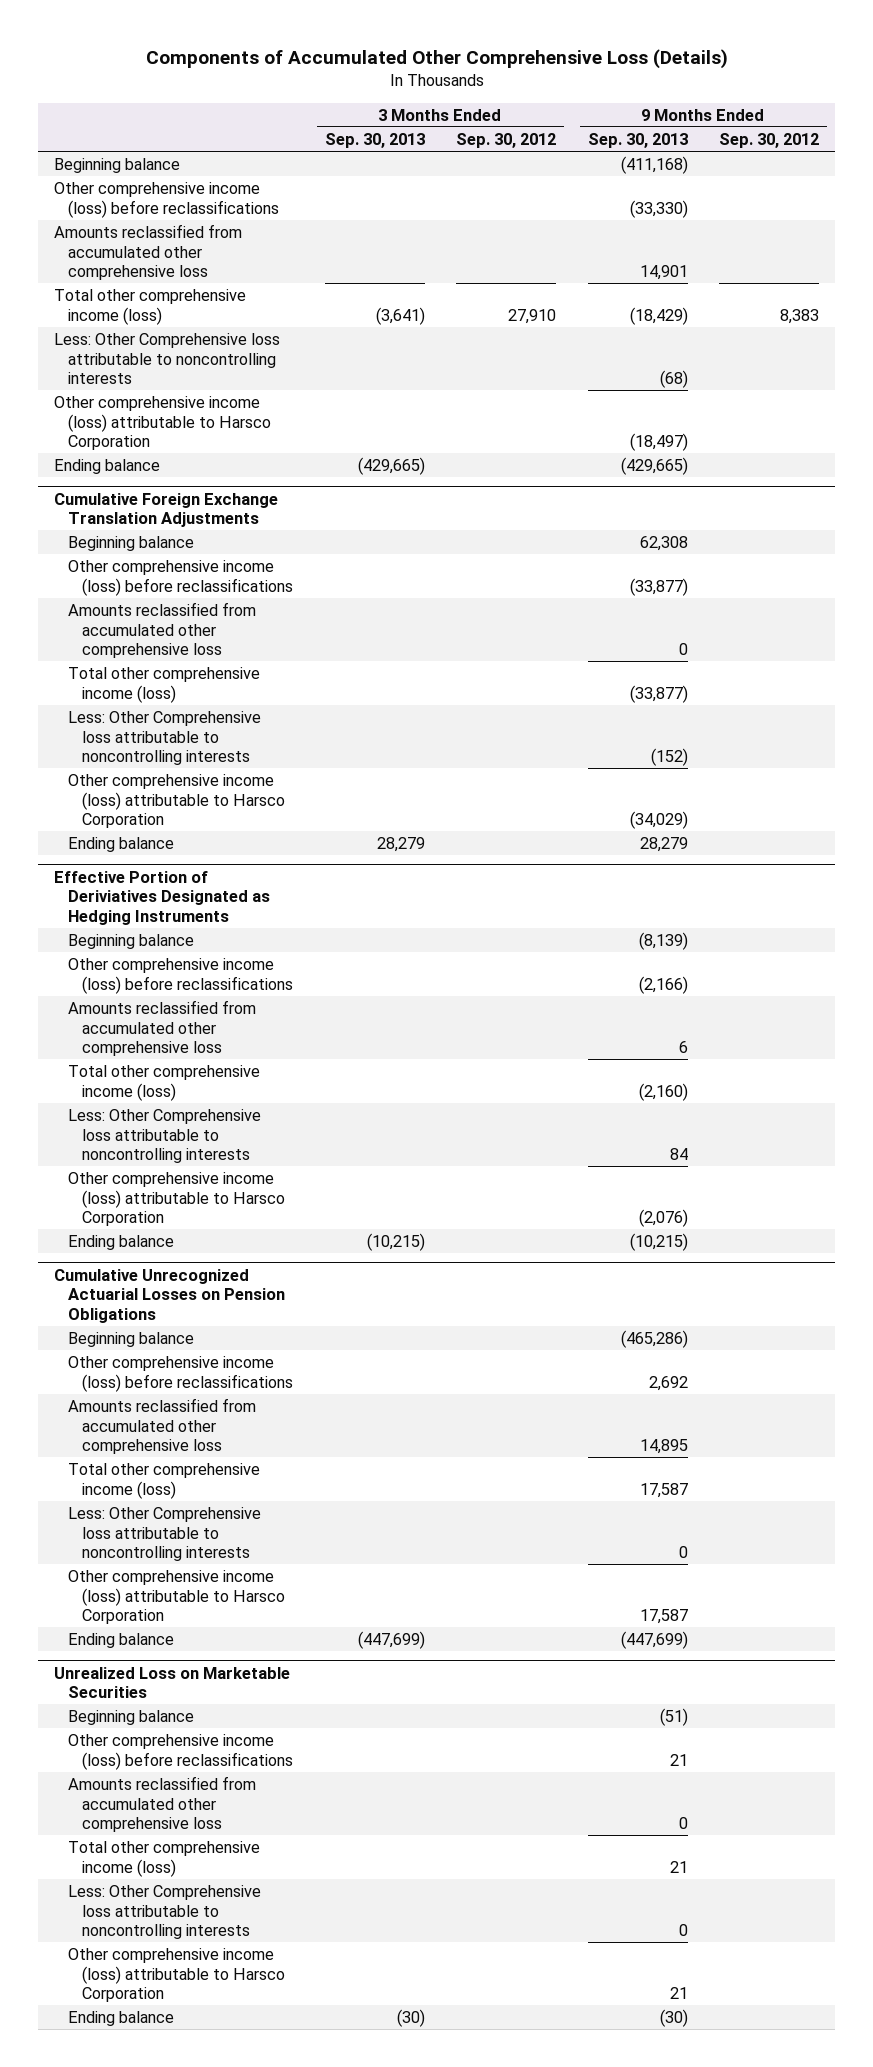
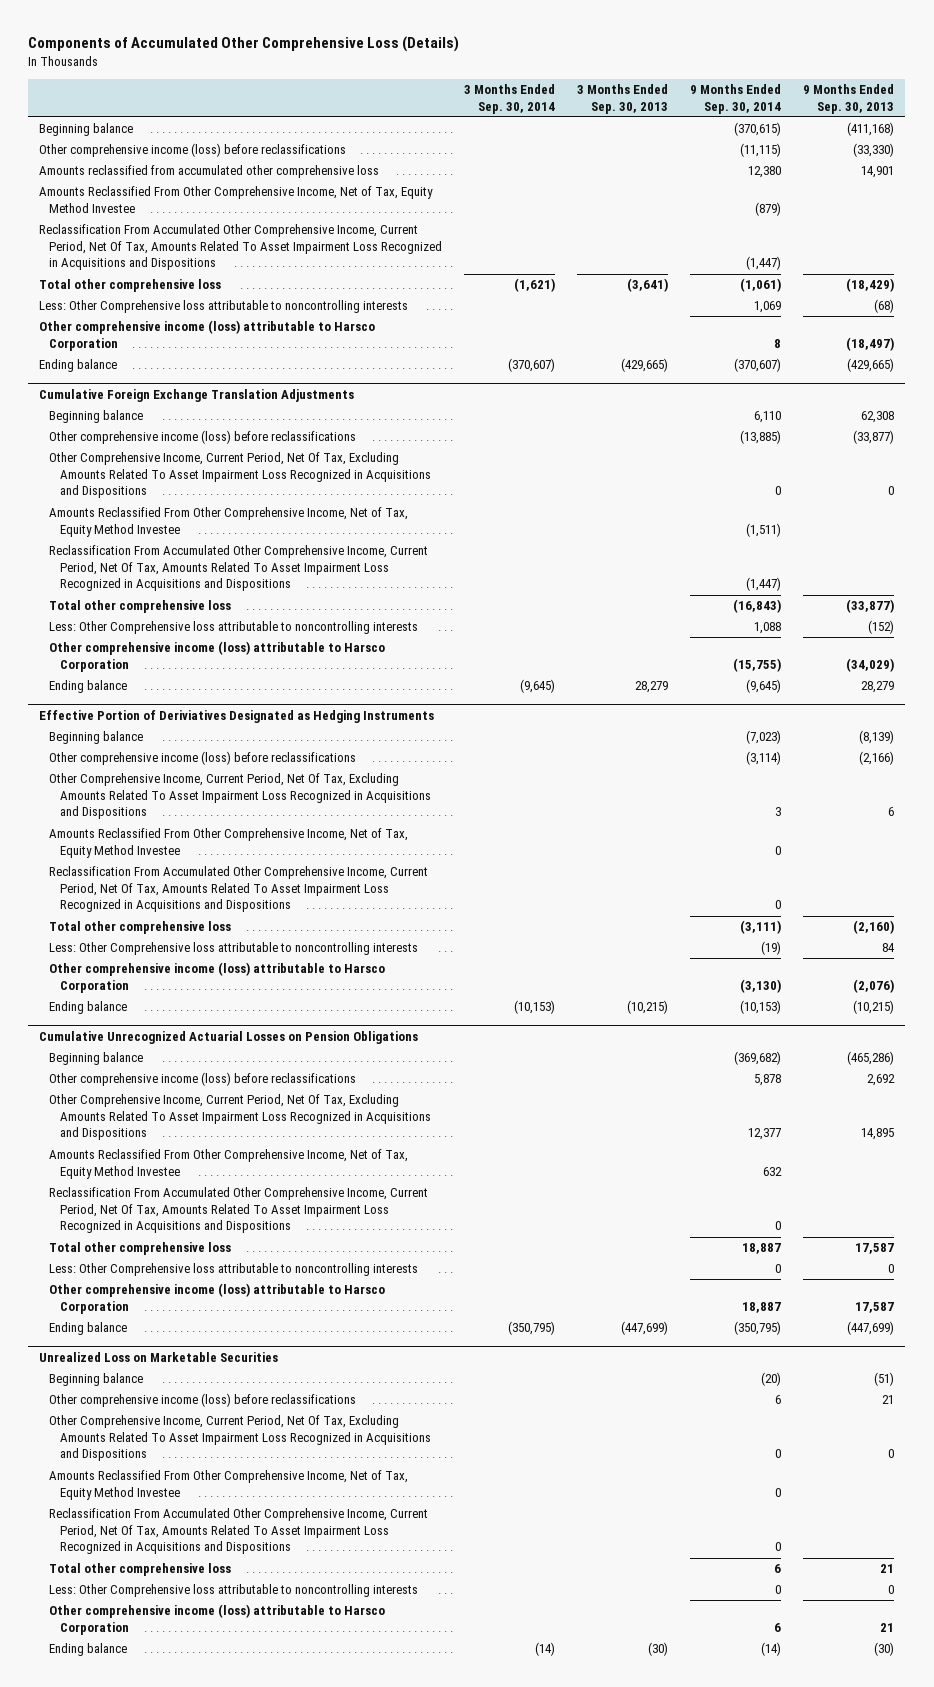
[456,132,557,148] Sep. 30, 2012 -> none
[719,132,820,148] Sep. 30, 2012 -> none
none -> [464,84,556,114] 3 Months Ended Sep. 30, 2014
none -> [690,84,782,114] 9 Months Ended Sep. 30, 2014
none -> [39,186,434,213] Amounts Reclassified From Other Comprehensive Income, Net of Tax, Equity Method Investee
none -> [39,224,443,271] Reclassification From Accumulated Other Comprehensive Income, Current Period, Net Of Tax, Amounts Related To Asset Impairment Loss Recognized in Acquisitions and Dispositions
[53,288,246,325] Total other comprehensive income (loss) -> [39,279,222,293] Total other comprehensive loss
[67,601,256,659] Amounts reclassified from accumulated other comprehensive loss -> none
none -> [49,452,431,499] Other Comprehensive Income, Current Period, Net Of Tax, Excluding Amounts Related To Asset Impairment Loss Recognized in Acquisitions and Dispositions
none -> [49,507,409,537] Amounts Reclassified From Other Comprehensive Income, Net of Tax, Equity Method Investee
none -> [49,545,429,592] Reclassification From Accumulated Other Comprehensive Income, Current Period, Net Of Tax, Amounts Related To Asset Impairment Loss Recognized in Acquisitions and Dispositions
[67,666,260,703] Total other comprehensive income (loss) -> [49,600,232,614] Total other comprehensive loss
[67,999,256,1057] Amounts reclassified from accumulated other comprehensive loss -> none
none -> [49,773,431,820] Other Comprehensive Income, Current Period, Net Of Tax, Excluding Amounts Related To Asset Impairment Loss Recognized in Acquisitions and Dispositions
none -> [49,828,409,858] Amounts Reclassified From Other Comprehensive Income, Net of Tax, Equity Method Investee
none -> [49,866,429,913] Reclassification From Accumulated Other Comprehensive Income, Current Period, Net Of Tax, Amounts Related To Asset Impairment Loss Recognized in Acquisitions and Dispositions
[67,1064,260,1101] Total other comprehensive income (loss) -> [49,921,232,935] Total other comprehensive loss
[67,1397,256,1455] Amounts reclassified from accumulated other comprehensive loss -> [49,1094,431,1141] Other Comprehensive Income, Current Period, Net Of Tax, Excluding Amounts Related To Asset Impairment Loss Recognized in Acquisitions and Dispositions
none -> [49,1149,409,1179] Amounts Reclassified From Other Comprehensive Income, Net of Tax, Equity Method Investee
none -> [49,1187,429,1234] Reclassification From Accumulated Other Comprehensive Income, Current Period, Net Of Tax, Amounts Related To Asset Impairment Loss Recognized in Acquisitions and Dispositions
[67,1462,260,1499] Total other comprehensive income (loss) -> [49,1242,232,1256] Total other comprehensive loss
[67,1775,256,1833] Amounts reclassified from accumulated other comprehensive loss -> none
none -> [49,1415,431,1462] Other Comprehensive Income, Current Period, Net Of Tax, Excluding Amounts Related To Asset Impairment Loss Recognized in Acquisitions and Dispositions
none -> [49,1470,409,1500] Amounts Reclassified From Other Comprehensive Income, Net of Tax, Equity Method Investee
none -> [49,1508,429,1555] Reclassification From Accumulated Other Comprehensive Income, Current Period, Net Of Tax, Amounts Related To Asset Impairment Loss Recognized in Acquisitions and Dispositions
[67,1840,260,1877] Total other comprehensive income (loss) -> [49,1563,232,1577] Total other comprehensive loss

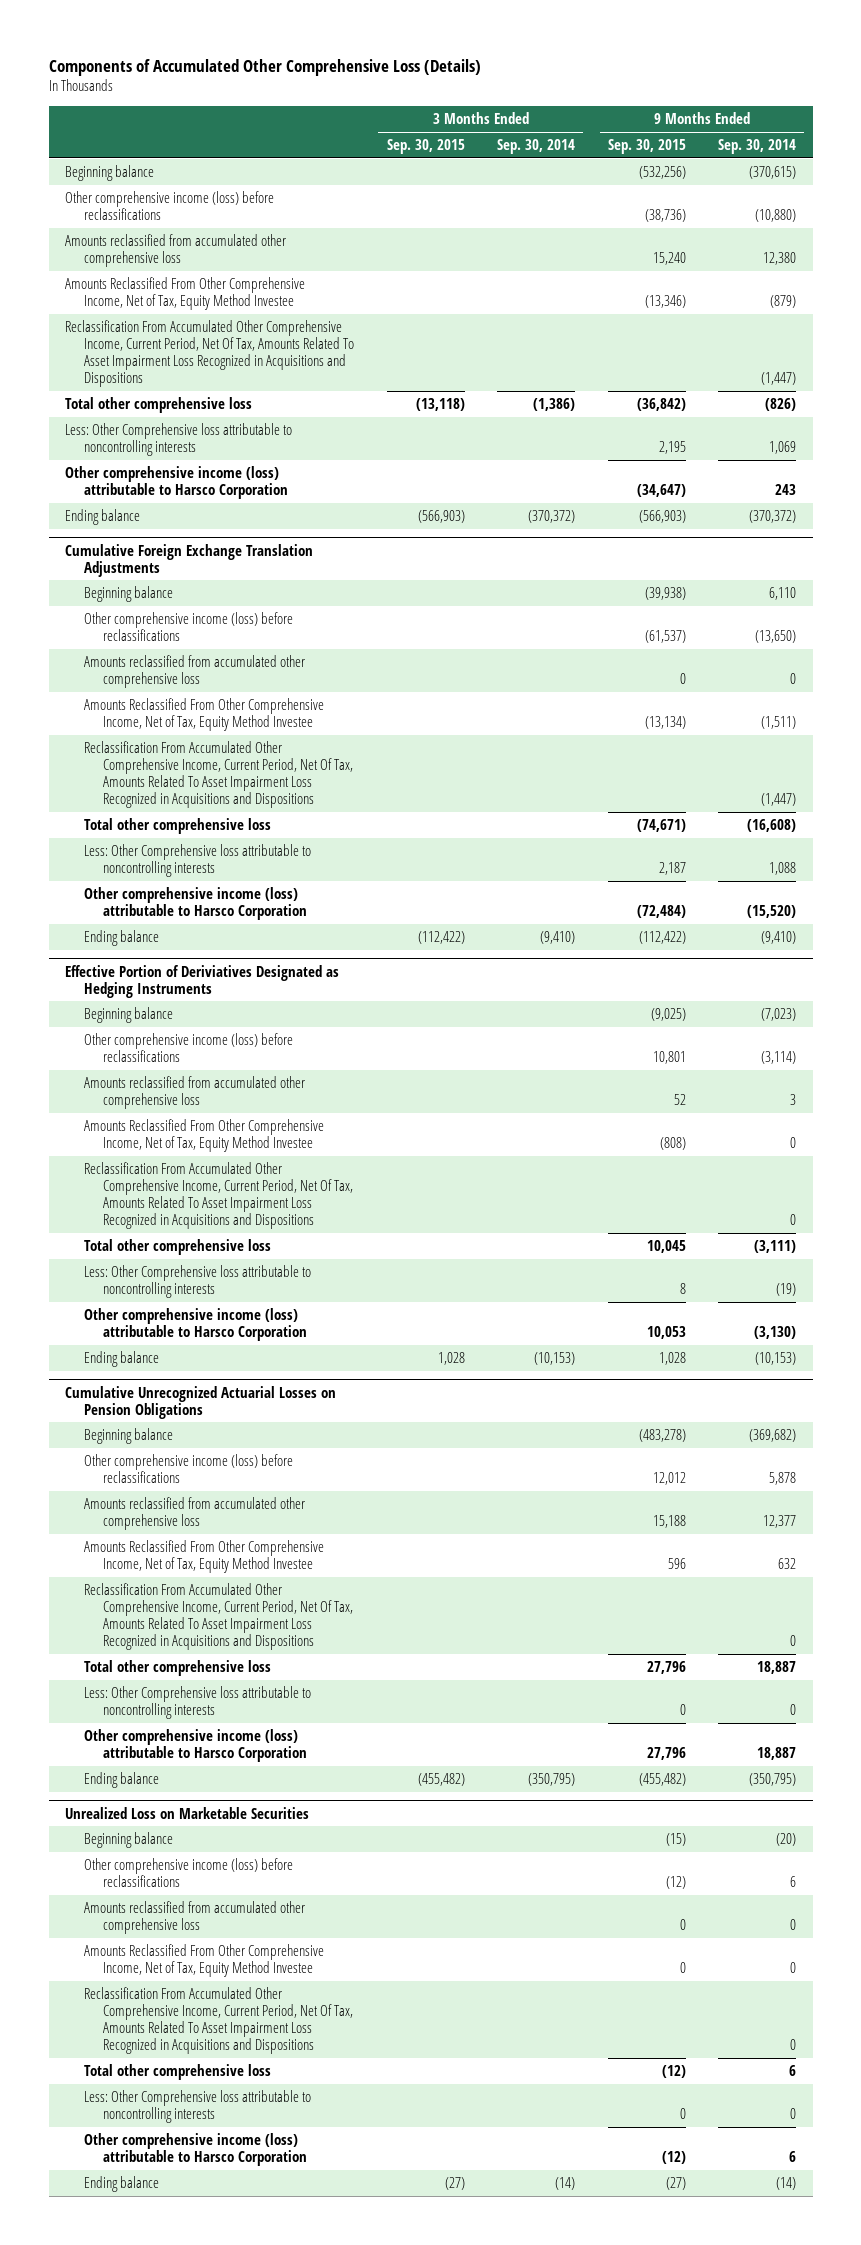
[577,84,669,114] 3 Months Ended Sep. 30, 2013 -> none
[803,84,895,114] 9 Months Ended Sep. 30, 2013 -> none
none -> [386,139,465,155] Sep. 30, 2015
none -> [607,139,686,155] Sep. 30, 2015
[740,143,782,158] (11,115) -> [755,209,797,223] (10,880)
[514,278,556,293] (1,621) -> [533,398,576,412] (1,386)
[740,278,782,293] (1,061) -> [765,398,797,412] (826)
[774,338,782,348] 8 -> [775,484,797,496] 243
[508,358,556,373] (370,607) -> [528,510,576,524] (370,372)
[734,358,782,373] (370,607) -> [749,510,797,524] (370,372)
[49,452,431,499] Other Comprehensive Income, Current Period, Net Of Tax, Excluding Amounts Related To Asset Impairment Loss Recognized in Acquisitions and Dispositions -> none
[740,430,782,445] (13,885) -> [755,630,797,644] (13,650)
none -> [84,655,306,689] Amounts reclassified from accumulated other comprehensive loss
[733,599,782,614] (16,843) -> [747,819,797,833] (16,608)
[733,657,782,672] (15,755) -> [747,905,797,919] (15,520)
[520,679,556,694] (9,645) -> [540,931,576,945] (9,410)
[746,679,782,694] (9,645) -> [761,931,797,945] (9,410)
[49,773,431,820] Other Comprehensive Income, Current Period, Net Of Tax, Excluding Amounts Related To Asset Impairment Loss Recognized in Acquisitions and Dispositions -> none
none -> [84,1076,306,1110] Amounts reclassified from accumulated other comprehensive loss
[49,1094,431,1141] Other Comprehensive Income, Current Period, Net Of Tax, Excluding Amounts Related To Asset Impairment Loss Recognized in Acquisitions and Dispositions -> [84,1497,306,1531] Amounts reclassified from accumulated other comprehensive loss
[49,1415,431,1462] Other Comprehensive Income, Current Period, Net Of Tax, Excluding Amounts Related To Asset Impairment Loss Recognized in Acquisitions and Dispositions -> none
none -> [84,1901,306,1935] Amounts reclassified from accumulated other comprehensive loss

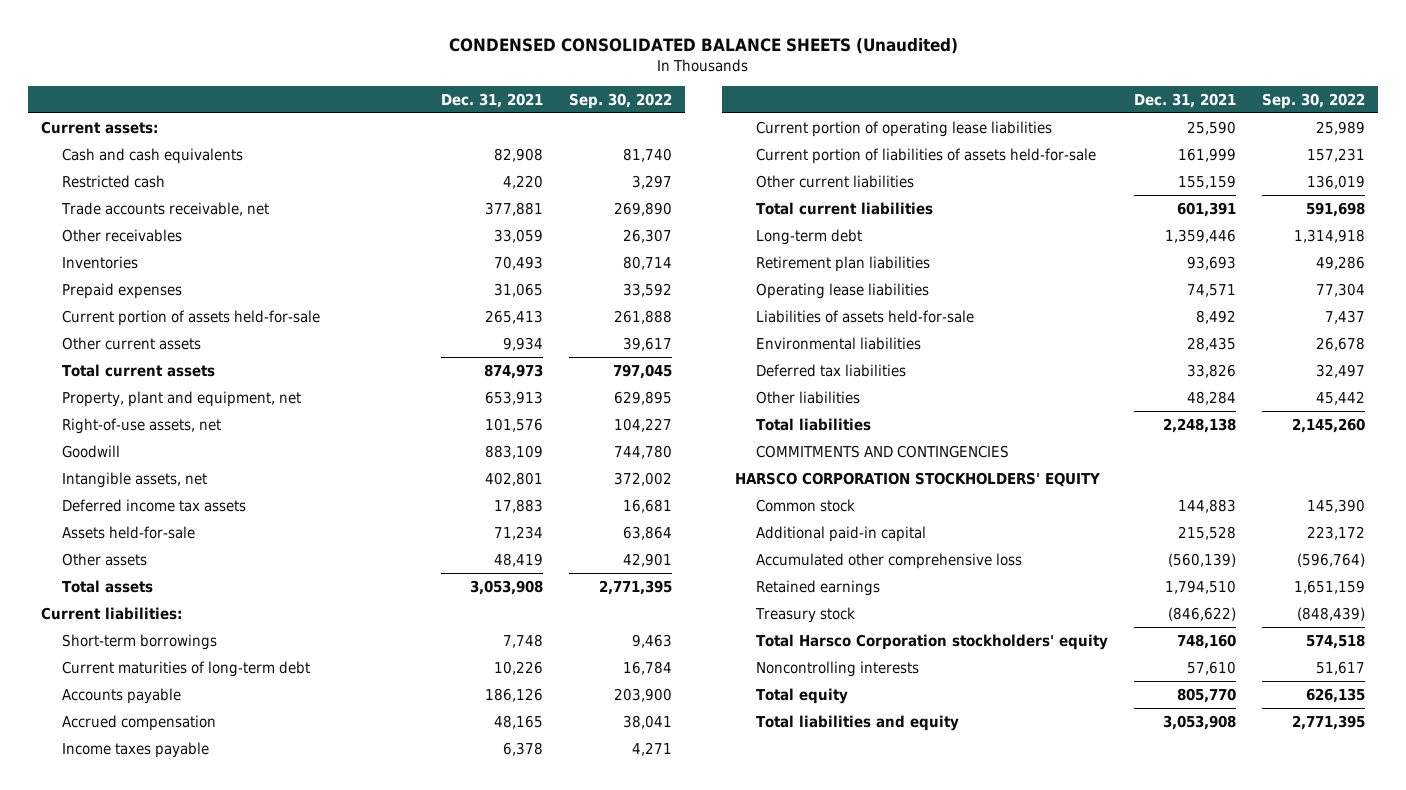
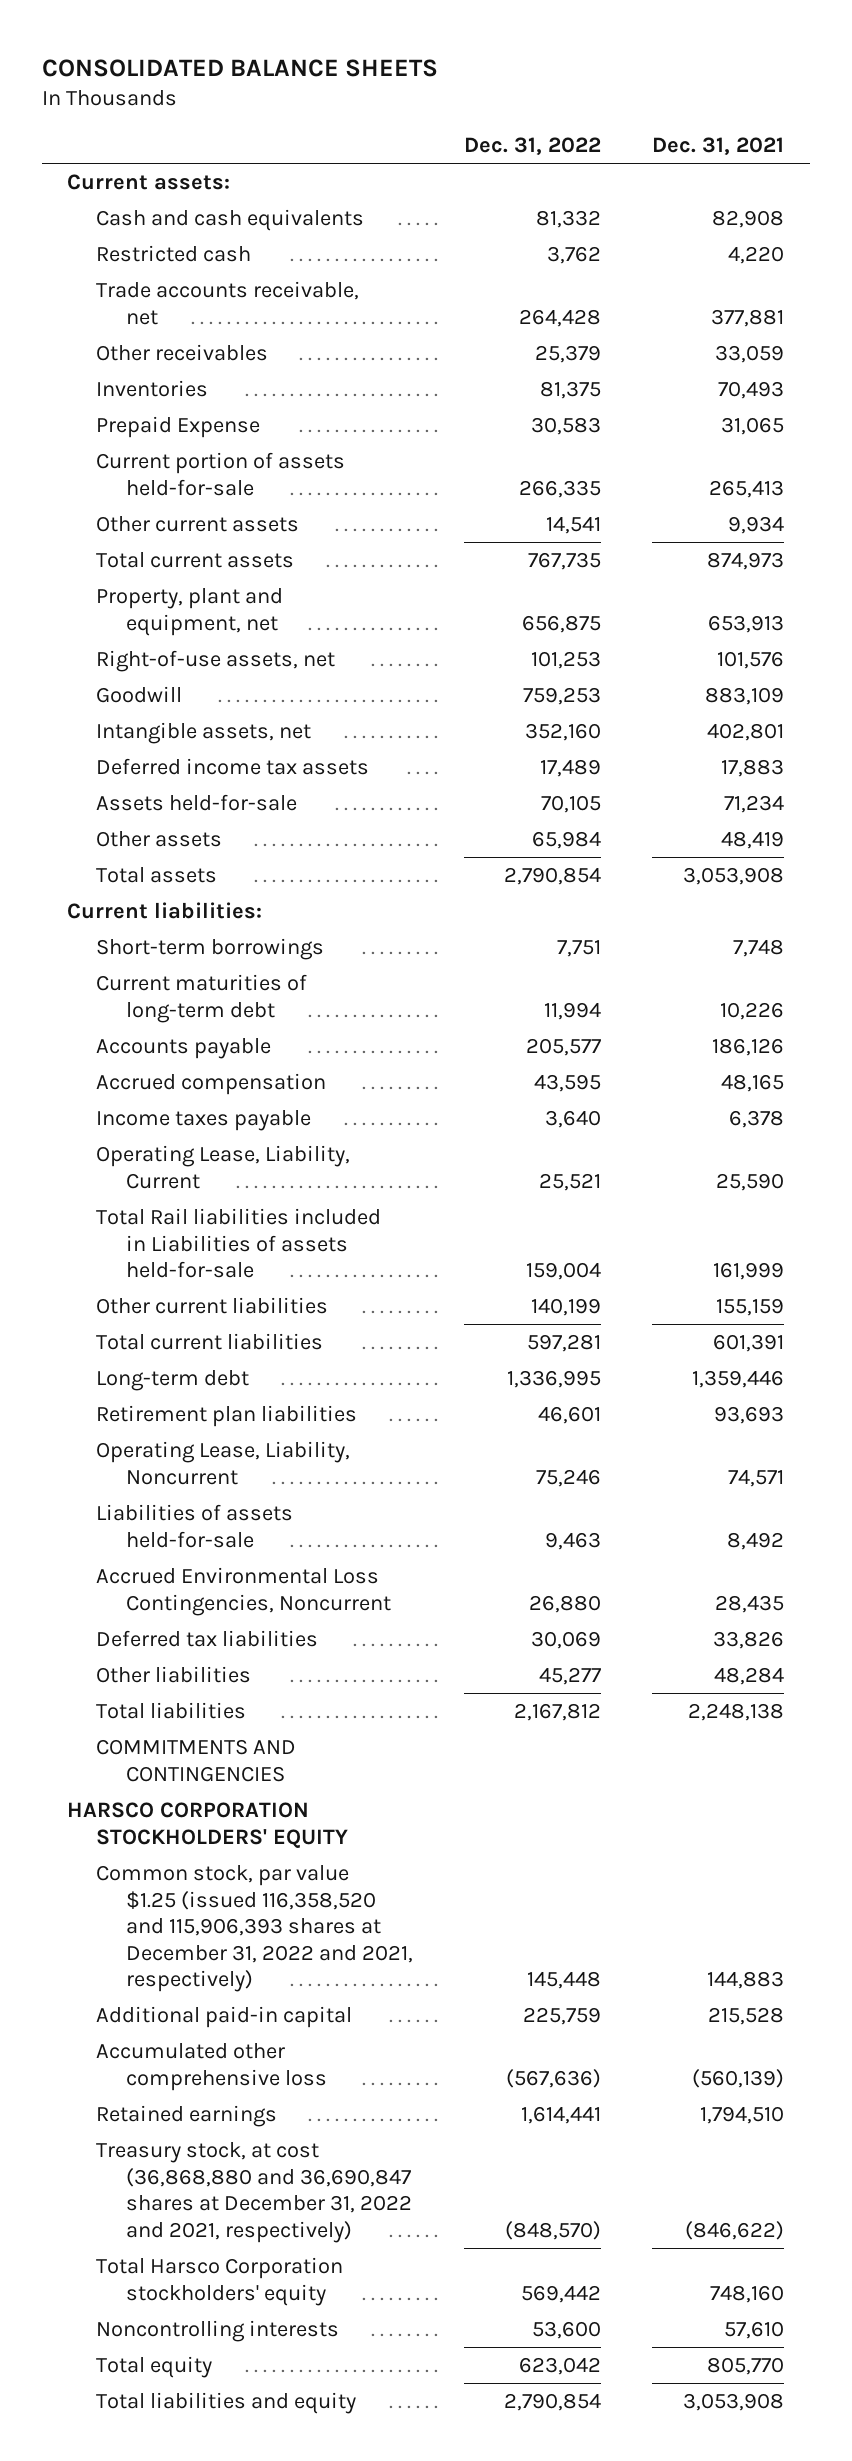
[449,38,959,55] CONDENSED CONSOLIDATED BALANCE SHEETS (Unaudited) -> [41,58,438,77] CONSOLIDATED BALANCE SHEETS
[568,92,672,109] Sep. 30, 2022 -> none
none -> [463,137,601,156] Dec. 31, 2022
[62,282,183,299] Prepaid expenses -> [96,416,261,439] Prepaid Expense
[755,120,1052,137] Current portion of operating lease liabilities -> [96,1145,351,1189] Operating Lease, Liability, Current
[755,147,1096,164] Current portion of liabilities of assets held-for-sale -> [96,1208,382,1279] Total Rail liabilities included in Liabilities of assets held-for-sale
[755,282,929,299] Operating lease liabilities -> [96,1441,351,1485] Operating Lease, Liability, Noncurrent
[755,336,921,350] Environmental liabilities -> [96,1567,391,1616] Accrued Environmental Loss Contingencies, Noncurrent
[755,498,855,512] Common stock -> [96,1865,413,1993] Common stock, par value $1.25 (issued 116,358,520 and 115,906,393 shares at December 31, 2022 and 2021, respectively)
[754,606,855,623] Treasury stock -> [96,2142,412,2243] Treasury stock, at cost (36,868,880 and 36,690,847 shares at December 31, 2022 and 2021, respectively)

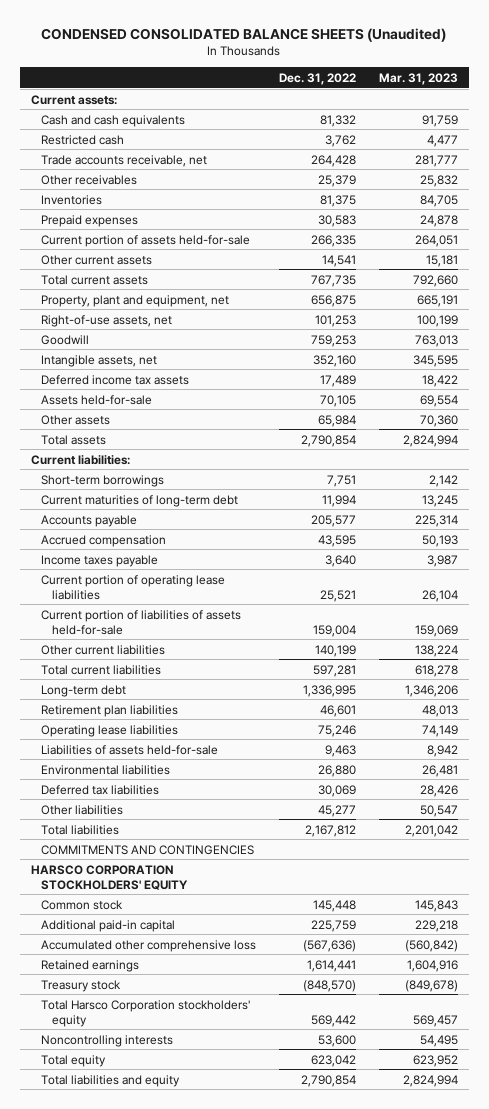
[41,58,438,77] CONSOLIDATED BALANCE SHEETS -> [41,27,447,42] CONDENSED CONSOLIDATED BALANCE SHEETS (Unaudited)
[652,137,785,156] Dec. 31, 2021 -> none
none -> [378,72,458,85] Mar. 31, 2023
[96,416,261,439] Prepaid Expense -> [41,214,139,227] Prepaid expenses
[96,1145,351,1189] Operating Lease, Liability, Current -> [41,574,226,600] Current portion of operating lease liabilities
[96,1208,382,1279] Total Rail liabilities included in Liabilities of assets held-for-sale -> [41,609,242,635] Current portion of liabilities of assets held-for-sale
[96,1441,351,1485] Operating Lease, Liability, Noncurrent -> [41,724,179,737] Operating lease liabilities
[96,1567,391,1616] Accrued Environmental Loss Contingencies, Noncurrent -> [41,764,171,775] Environmental liabilities
[96,1865,413,1993] Common stock, par value $1.25 (issued 116,358,520 and 115,906,393 shares at December 31, 2022 and 2021, respectively) -> [41,899,124,910] Common stock
[96,2142,412,2243] Treasury stock, at cost (36,868,880 and 36,690,847 shares at December 31, 2022 and 2021, respectively) -> [41,979,122,992] Treasury stock

